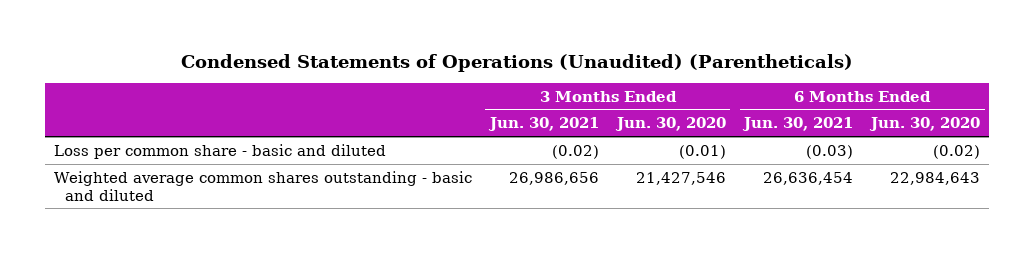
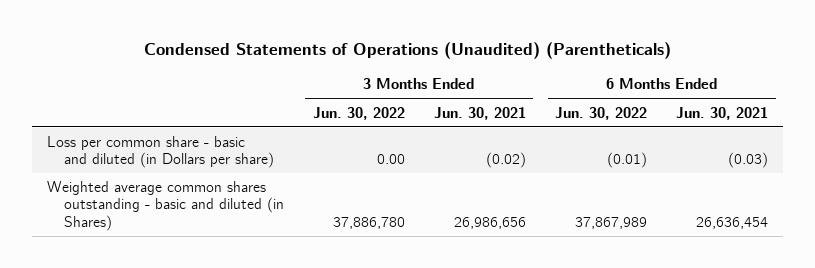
[614,117,726,132] Jun. 30, 2020 -> none
[869,117,981,132] Jun. 30, 2020 -> none
none -> [312,106,405,120] Jun. 30, 2022
none -> [555,106,648,120] Jun. 30, 2022
[53,143,386,159] Loss per common share - basic and diluted -> [46,136,274,169] Loss per common share - basic and diluted (in Dollars per share)
[53,170,472,201] Weighted average common shares outstanding - basic and diluted -> [46,181,284,231] Weighted average common shares outstanding - basic and diluted (in Shares)

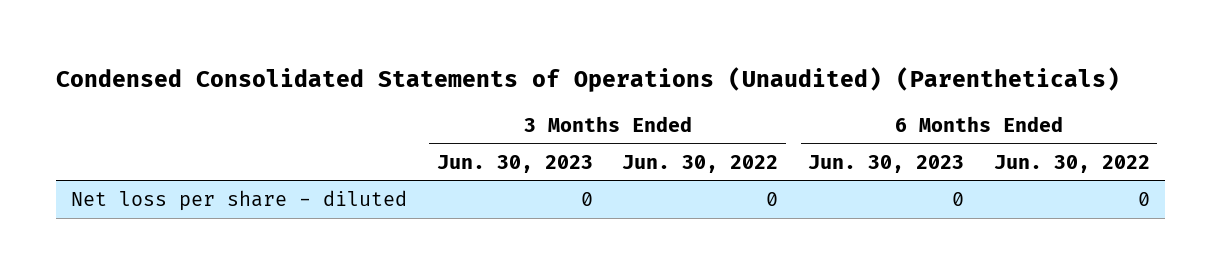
[143,42,671,60] Condensed Statements of Operations (Unaudited) (Parentheticals) -> [56,67,1121,93] Condensed Consolidated Statements of Operations (Unaudited) (Parentheticals)
[433,106,526,120] Jun. 30, 2021 -> none
[676,106,769,120] Jun. 30, 2021 -> none
none -> [436,154,593,173] Jun. 30, 2023
none -> [808,154,965,173] Jun. 30, 2023
[46,181,284,231] Weighted average common shares outstanding - basic and diluted (in Shares) -> none
[46,136,274,169] Loss per common share - basic and diluted (in Dollars per share) -> [71,190,408,212] Net loss per share - diluted
[376,154,405,165] 0.00 -> [766,192,779,207] 0
[607,152,648,169] (0.01) -> [1137,192,1150,207] 0

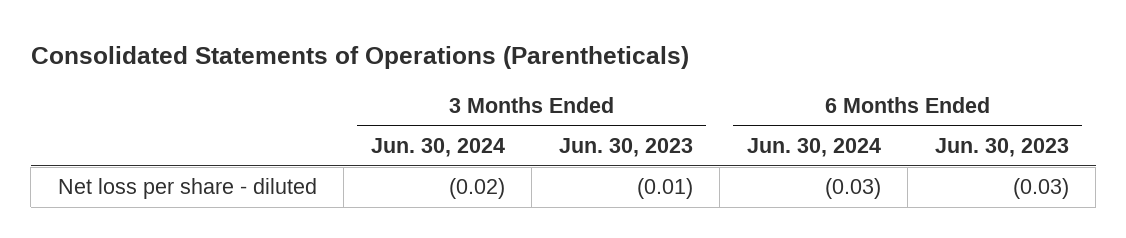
[56,67,1121,93] Condensed Consolidated Statements of Operations (Unaudited) (Parentheticals) -> [30,46,689,70] Consolidated Statements of Operations (Parentheticals)
[622,154,779,173] Jun. 30, 2022 -> none
[993,154,1150,173] Jun. 30, 2022 -> none
none -> [370,138,505,158] Jun. 30, 2024
none -> [746,138,881,158] Jun. 30, 2024
[580,192,593,207] 0 -> [636,178,693,200] (0.01)
[952,192,965,207] 0 -> [1012,178,1069,200] (0.03)

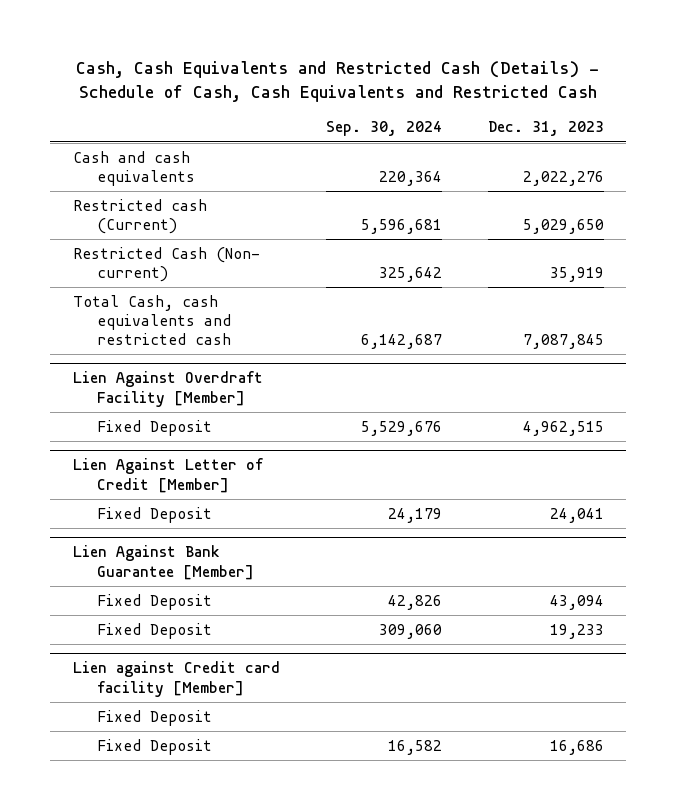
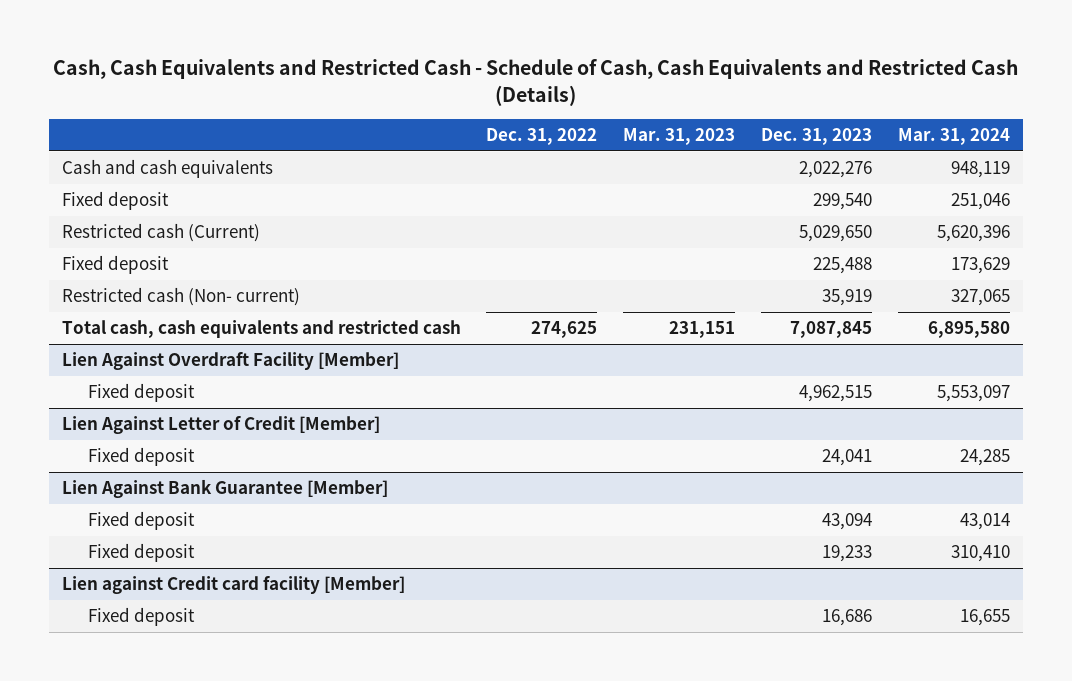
[76,60,600,102] Cash, Cash Equivalents and Restricted Cash (Details) - Schedule of Cash, Cash Equivalents and Restricted Cash -> [52,59,1018,106] Cash, Cash Equivalents and Restricted Cash - Schedule of Cash, Cash Equivalents and Restricted Cash (Details)
[325,121,442,137] Sep. 30, 2024 -> none
none -> [486,128,598,146] Dec. 31, 2022
none -> [623,128,736,146] Mar. 31, 2023
none -> [898,128,1011,146] Mar. 31, 2024
none -> [61,191,169,211] Fixed deposit
none -> [61,255,169,275] Fixed deposit
[73,246,261,282] Restricted Cash (Non- current) -> [61,287,300,307] Restricted cash (Non- current)
[73,294,232,346] Total Cash, cash equivalents and restricted cash -> [61,320,461,339] Total cash, cash equivalents and restricted cash
[97,419,213,436] Fixed Deposit -> [88,383,196,403] Fixed deposit
[97,506,213,523] Fixed Deposit -> [88,447,196,467] Fixed deposit
[97,593,213,610] Fixed Deposit -> [88,511,196,531] Fixed deposit
[97,622,213,639] Fixed Deposit -> [88,543,196,563] Fixed deposit
[97,709,213,726] Fixed Deposit -> none
[97,738,213,755] Fixed Deposit -> [88,607,196,627] Fixed deposit

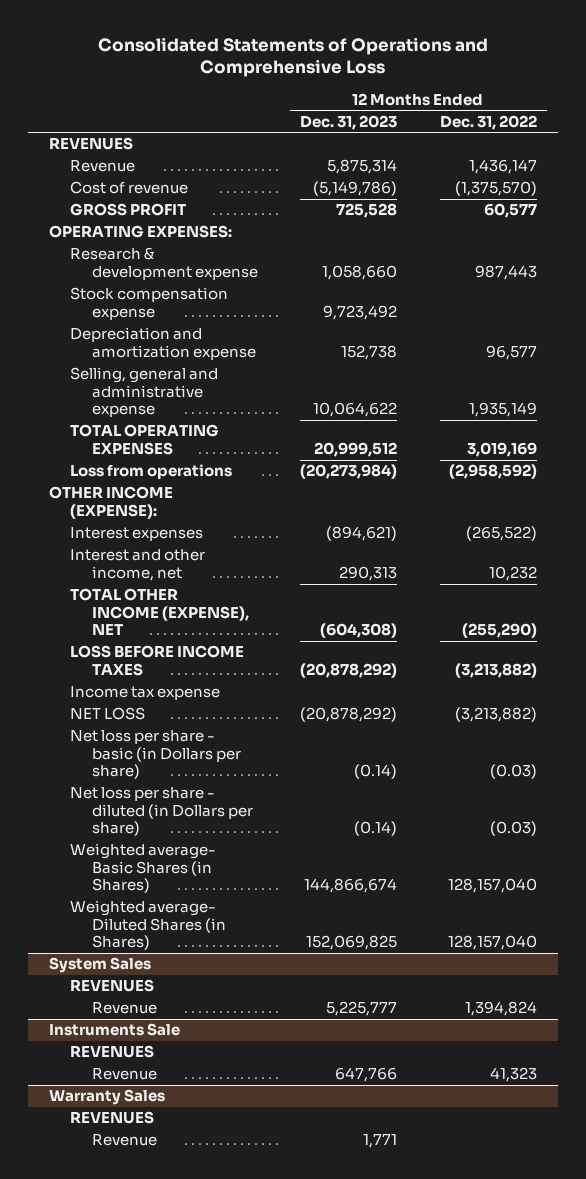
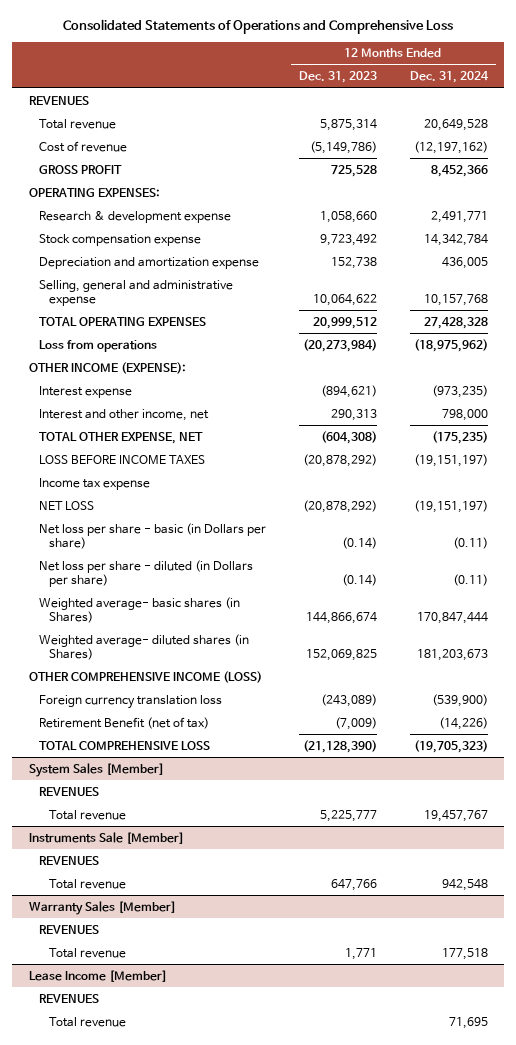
[439,114,537,130] Dec. 31, 2022 -> none
none -> [409,71,489,84] Dec. 31, 2024
[70,160,136,173] Revenue -> [39,118,117,129] Total revenue
[70,527,204,542] Interest expenses -> [39,385,133,398] Interest expense
[70,588,249,636] TOTAL OTHER INCOME (EXPENSE), NET -> [39,431,204,444] TOTAL OTHER EXPENSE, NET
[70,843,217,894] Weighted average- Basic Shares (in Shares) -> [39,596,241,623] Weighted average- basic shares (in Shares)
[70,900,226,951] Weighted average- Diluted Shares (in Shares) -> [39,633,250,660] Weighted average- diluted shares (in Shares)
none -> [28,670,262,683] OTHER COMPREHENSIVE INCOME (LOSS)
none -> [39,694,223,709] Foreign currency translation loss
none -> [39,716,210,729] Retirement Benefit (net of tax)
none -> [39,740,211,751] TOTAL COMPREHENSIVE LOSS
[48,957,151,974] System Sales -> [28,762,164,777] System Sales [Member]
[91,1002,157,1015] Revenue -> [49,809,127,820] Total revenue
[48,1023,180,1037] Instruments Sale -> [28,831,184,844] Instruments Sale [Member]
[91,1068,157,1081] Revenue -> [49,878,127,889] Total revenue
[48,1089,165,1106] Warranty Sales -> [28,900,176,915] Warranty Sales [Member]
[91,1134,157,1147] Revenue -> [49,947,127,958] Total revenue
none -> [28,969,167,982] Lease Income [Member]
none -> [39,993,100,1003] REVENUES
none -> [49,1016,127,1027] Total revenue

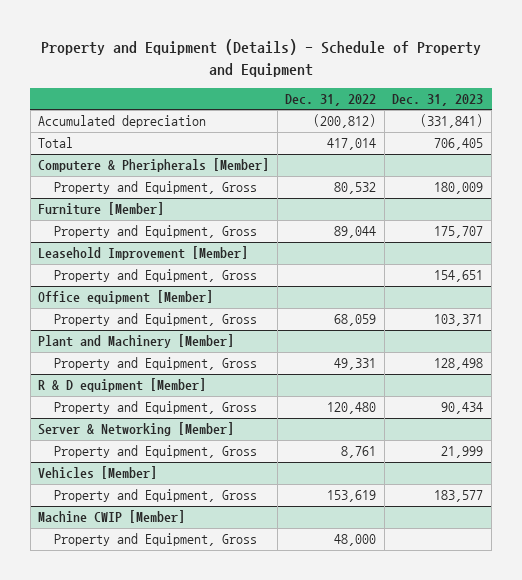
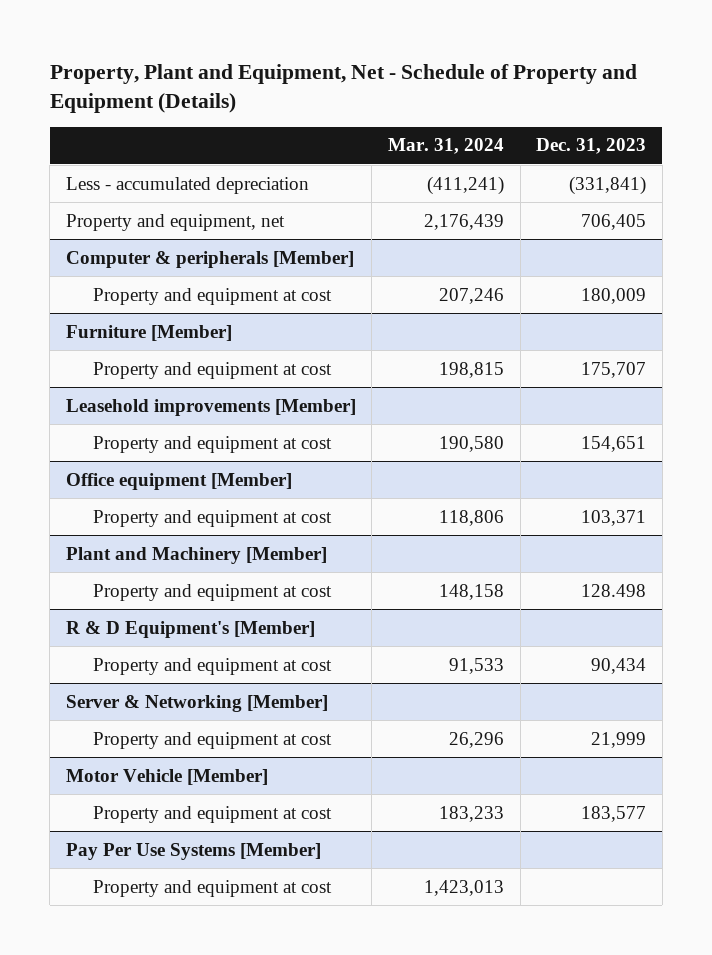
[40,38,481,77] Property and Equipment (Details) - Schedule of Property and Equipment -> [49,63,637,114] Property, Plant and Equipment, Net - Schedule of Property and Equipment (Details)
[285,93,377,106] Dec. 31, 2022 -> none
none -> [388,138,505,155] Mar. 31, 2024
[38,115,207,129] Accumulated depreciation -> [65,176,309,194] Less - accumulated depreciation
[38,137,74,149] Total -> [65,213,285,231] Property and equipment, net
[38,158,270,173] Computere & Pheripherals [Member] -> [65,250,354,268] Computer & peripherals [Member]
[53,181,257,195] Property and Equipment, Gross -> [92,287,332,305] Property and equipment at cost
[53,225,257,239] Property and Equipment, Gross -> [92,361,332,379] Property and equipment at cost
[38,246,249,261] Leasehold Improvement [Member] -> [65,398,356,416] Leasehold improvements [Member]
[53,269,257,283] Property and Equipment, Gross -> [92,435,332,453] Property and equipment at cost
[53,313,257,327] Property and Equipment, Gross -> [92,509,332,527] Property and equipment at cost
[53,357,257,371] Property and Equipment, Gross -> [92,583,332,601] Property and equipment at cost
[434,358,484,371] 128,498 -> [581,583,647,597] 128.498
[38,378,207,393] R & D equipment [Member] -> [65,620,315,638] R & D Equipment's [Member]
[53,401,257,415] Property and Equipment, Gross -> [92,657,332,675] Property and equipment at cost
[38,510,186,524] Machine CWIP [Member] -> none
[53,445,257,459] Property and Equipment, Gross -> [92,731,332,749] Property and equipment at cost
[38,466,158,480] Vehicles [Member] -> [65,768,268,785] Motor Vehicle [Member]
[53,489,257,503] Property and Equipment, Gross -> [92,805,332,823] Property and equipment at cost
none -> [65,842,321,860] Pay Per Use Systems [Member]
[53,533,257,547] Property and Equipment, Gross -> [92,879,332,897] Property and equipment at cost

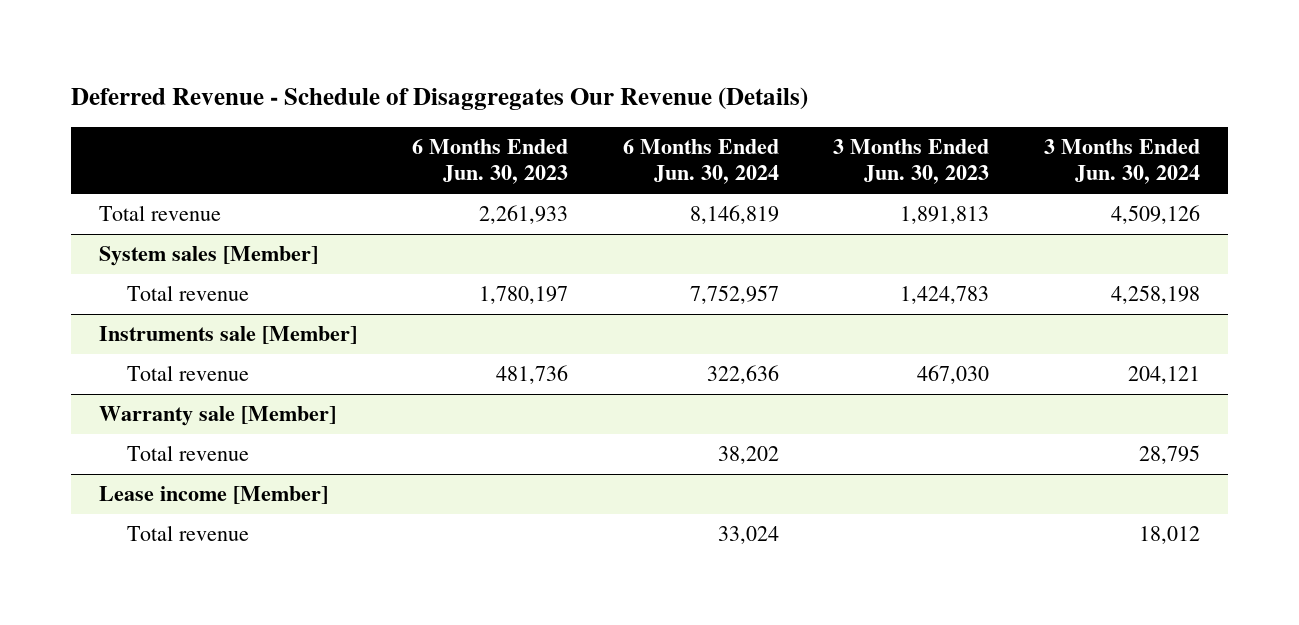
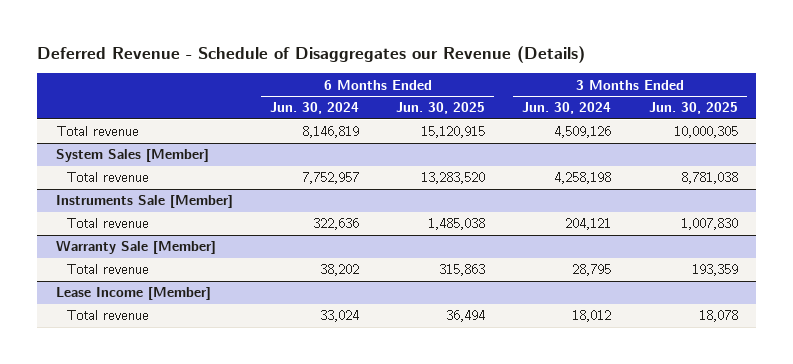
[71,87,809,111] Deferred Revenue - Schedule of Disaggregates Our Revenue (Details) -> [37,46,586,64] Deferred Revenue - Schedule of Disaggregates our Revenue (Details)
[411,139,568,185] 6 Months Ended Jun. 30, 2023 -> none
[833,139,990,185] 3 Months Ended Jun. 30, 2023 -> none
none -> [396,102,486,115] Jun. 30, 2025
none -> [648,102,738,115] Jun. 30, 2025
[98,246,318,267] System sales [Member] -> [55,149,209,163] System Sales [Member]
[98,326,357,345] Instruments sale [Member] -> [55,195,233,209] Instruments Sale [Member]
[98,406,336,427] Warranty sale [Member] -> [55,240,216,255] Warranty Sale [Member]
[98,486,328,505] Lease income [Member] -> [55,287,211,301] Lease Income [Member]

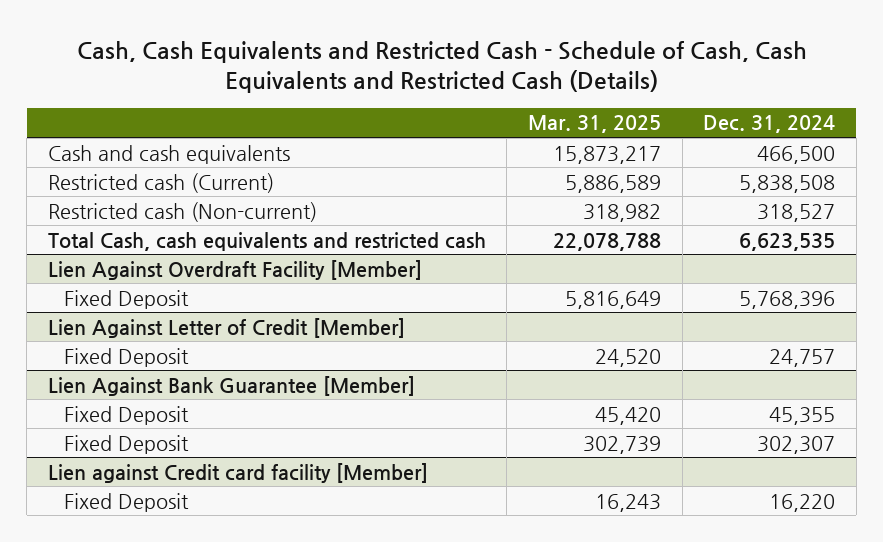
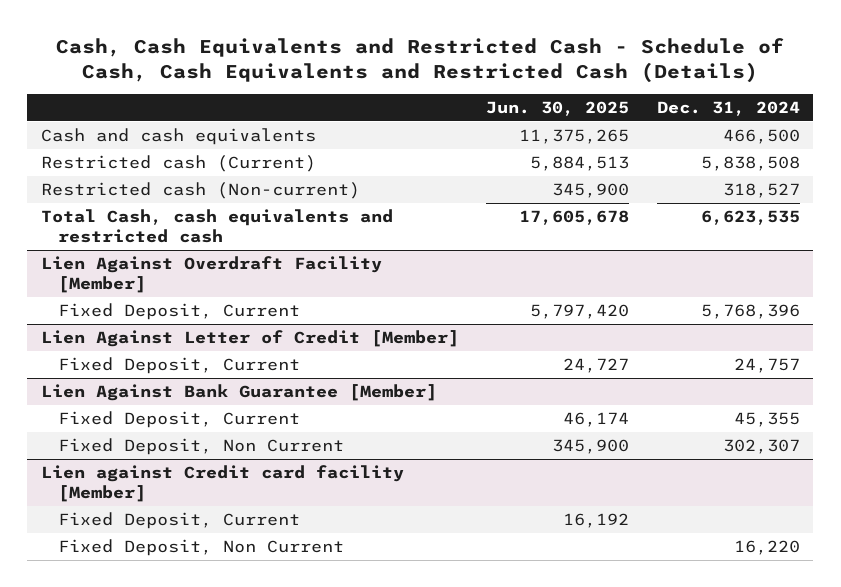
[528,115,662,134] Mar. 31, 2025 -> none
none -> [486,100,630,116] Jun. 30, 2025
[64,289,190,309] Fixed Deposit -> [58,303,301,321] Fixed Deposit, Current
[64,347,190,367] Fixed Deposit -> [58,357,301,375] Fixed Deposit, Current
[64,405,190,425] Fixed Deposit -> [58,411,301,429] Fixed Deposit, Current
[64,434,190,454] Fixed Deposit -> [58,438,345,456] Fixed Deposit, Non Current
none -> [58,512,301,530] Fixed Deposit, Current
[64,492,190,512] Fixed Deposit -> [58,539,345,557] Fixed Deposit, Non Current

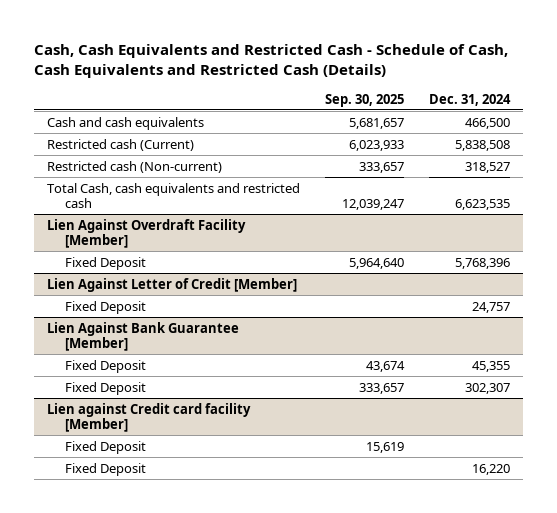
[486,100,630,116] Jun. 30, 2025 -> none
none -> [325,93,405,107] Sep. 30, 2025
[58,303,301,321] Fixed Deposit, Current -> [65,256,147,270] Fixed Deposit
[58,357,301,375] Fixed Deposit, Current -> [65,300,147,314] Fixed Deposit
[58,411,301,429] Fixed Deposit, Current -> [65,359,147,373] Fixed Deposit
[58,438,345,456] Fixed Deposit, Non Current -> [65,381,147,395] Fixed Deposit
[58,512,301,530] Fixed Deposit, Current -> [65,440,147,454] Fixed Deposit
[58,539,345,557] Fixed Deposit, Non Current -> [65,462,147,476] Fixed Deposit

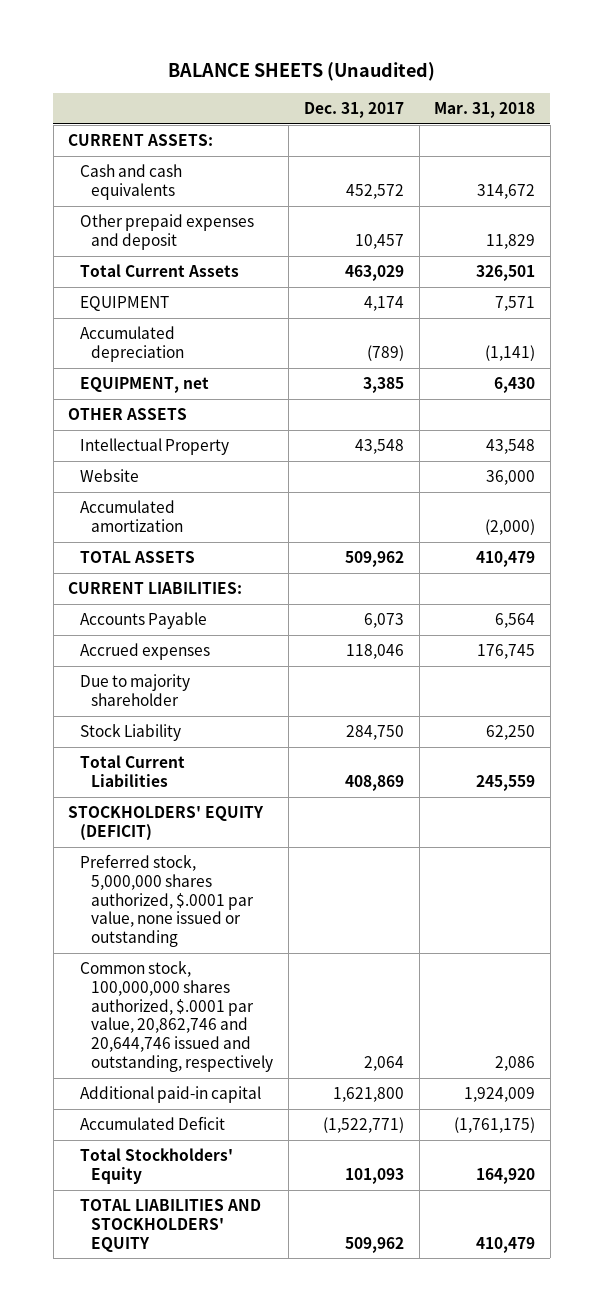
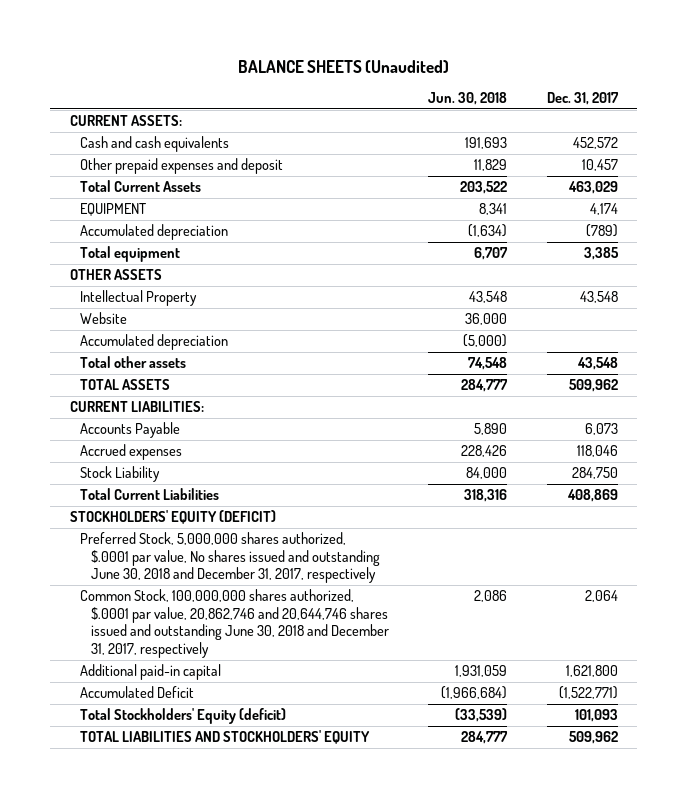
[434,101,536,118] Mar. 31, 2018 -> none
none -> [428,92,508,106] Jun. 30, 2018
[79,377,209,394] EQUIPMENT, net -> [80,246,181,263] Total equipment
[79,500,184,532] Accumulated amortization -> [80,334,229,351] Accumulated depreciation
none -> [80,356,187,369] Total other assets
[79,674,190,706] Due to majority shareholder -> none
[79,854,255,948] Preferred stock, 5,000,000 shares authorized, $.0001 par value, none issued or outstanding -> [80,532,380,584] Preferred Stock, 5,000,000 shares authorized, $.0001 par value, No shares issued and outstanding June 30, 2018 and December 31, 2017, respectively
[79,961,274,1072] Common stock, 100,000,000 shares authorized, $.0001 par value, 20,862,746 and 20,644,746 issued and outstanding, respectively -> [80,589,389,659] Common Stock, 100,000,000 shares authorized, $.0001 par value, 20,862,746 and 20,644,746 shares issued and outstanding June 30, 2018 and December 31, 2017, respectively
[79,1148,233,1184] Total Stockholders' Equity -> [80,708,287,725] Total Stockholders' Equity (deficit)

